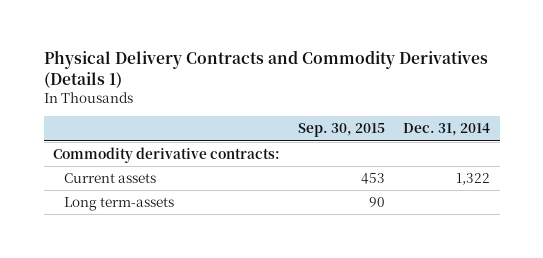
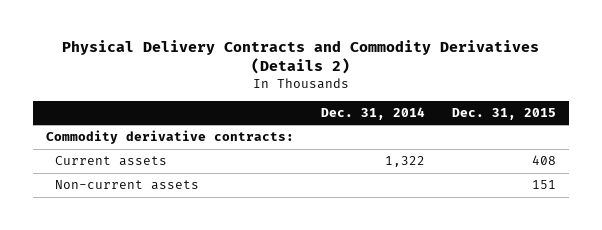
[43,50,488,89] Physical Delivery Contracts and Commodity Derivatives (Details 1) -> [62,40,540,75] Physical Delivery Contracts and Commodity Derivatives (Details 2)
[298,123,386,138] Sep. 30, 2015 -> none
none -> [451,107,556,120] Dec. 31, 2015
[64,197,175,212] Long term-assets -> [55,180,200,191] Non-current assets

